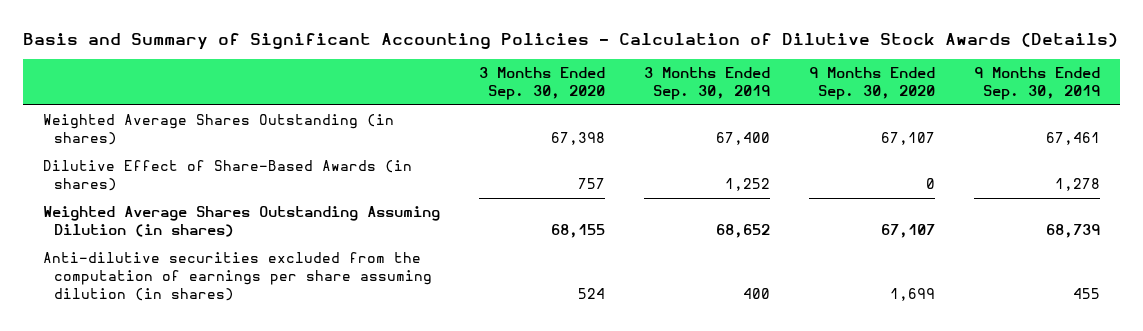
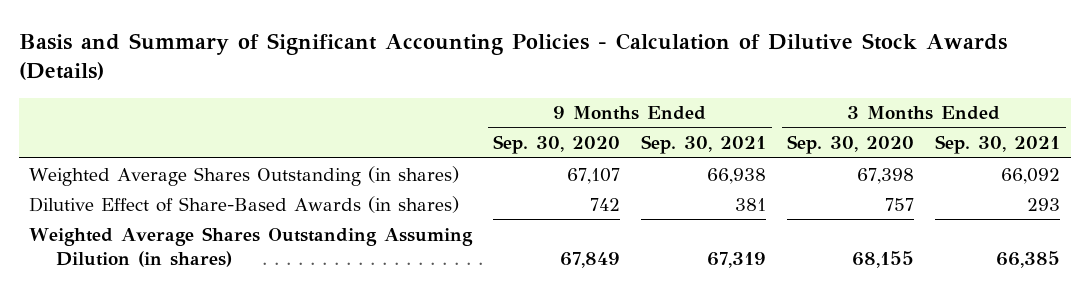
[644,67,771,100] 3 Months Ended Sep. 30, 2019 -> none
[974,67,1101,100] 9 Months Ended Sep. 30, 2019 -> none
none -> [641,135,767,155] Sep. 30, 2021
none -> [935,135,1061,155] Sep. 30, 2021
[42,252,432,301] Anti-dilutive securities excluded from the computation of earnings per share assuming dilution (in shares) -> none
[926,178,936,190] 0 -> [590,197,621,211] 742
[881,224,936,239] 67,107 -> [560,251,621,268] 67,849

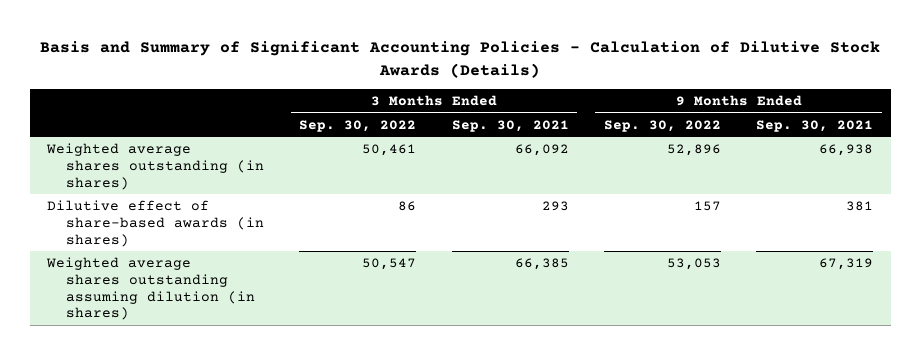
[493,135,621,155] Sep. 30, 2020 -> none
[787,135,915,155] Sep. 30, 2020 -> none
none -> [299,119,417,132] Sep. 30, 2022
none -> [603,119,721,132] Sep. 30, 2022
[29,165,460,186] Weighted Average Shares Outstanding (in shares) -> [46,142,265,190] Weighted average shares outstanding (in shares)
[29,195,460,213] Dilutive Effect of Share-Based Awards (in shares) -> [47,199,265,247] Dilutive effect of share-based awards (in shares)
[29,226,474,267] Weighted Average Shares Outstanding Assuming Dilution (in shares) -> [46,256,256,321] Weighted average shares outstanding assuming dilution (in shares)

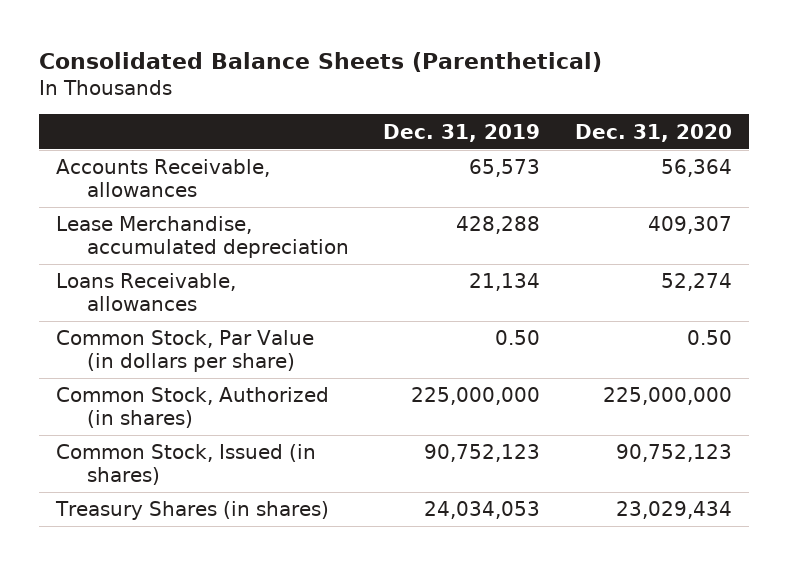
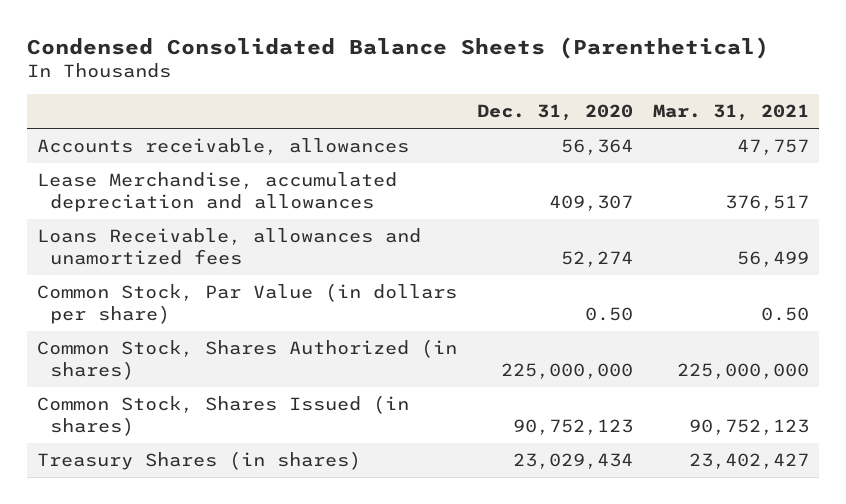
[38,51,602,72] Consolidated Balance Sheets (Parenthetical) -> [26,36,769,59] Condensed Consolidated Balance Sheets (Parenthetical)
[383,123,541,142] Dec. 31, 2019 -> none
none -> [653,104,810,122] Mar. 31, 2021
[56,159,271,197] Accounts Receivable, allowances -> [36,137,409,155] Accounts receivable, allowances
[56,216,349,258] Lease Merchandise, accumulated depreciation -> [36,171,397,212] Lease Merchandise, accumulated depreciation and allowances
[56,273,237,311] Loans Receivable, allowances -> [36,227,421,265] Loans Receivable, allowances and unamortized fees
[56,387,330,428] Common Stock, Authorized (in shares) -> [36,338,457,380] Common Stock, Shares Authorized (in shares)
[56,444,317,485] Common Stock, Issued (in shares) -> [36,394,409,436] Common Stock, Shares Issued (in shares)

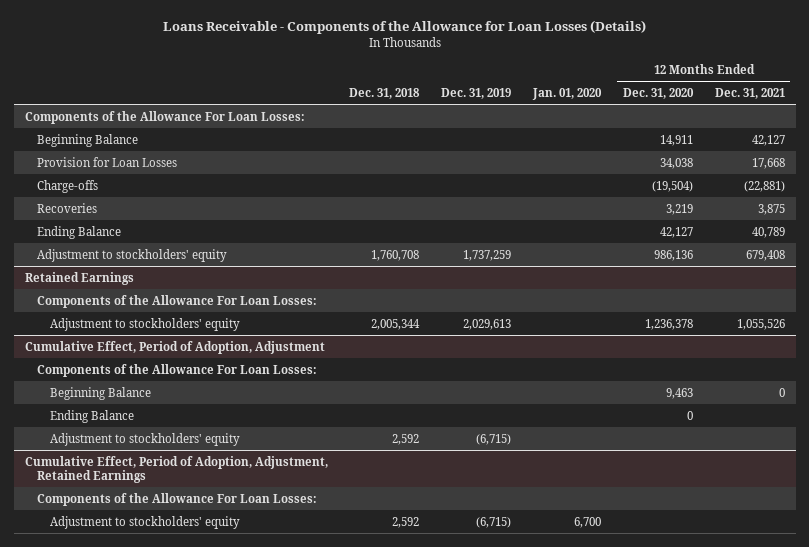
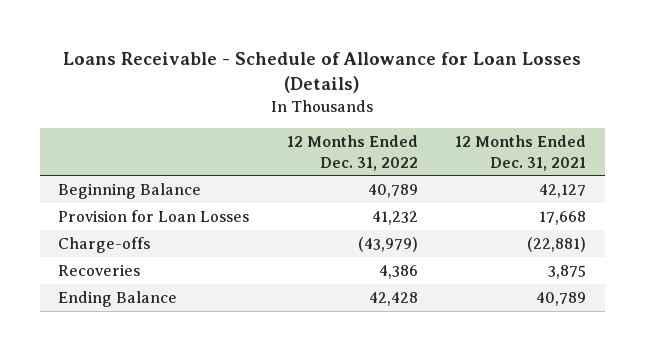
[162,20,646,35] Loans Receivable - Components of the Allowance for Loan Losses (Details) -> [63,52,582,94] Loans Receivable - Schedule of Allowance for Loan Losses (Details)
[349,87,421,99] Dec. 31, 2018 -> none
[441,87,512,99] Dec. 31, 2019 -> none
[532,87,603,100] Jan. 01, 2020 -> none
[622,87,694,99] Dec. 31, 2020 -> none
none -> [286,135,418,171] 12 Months Ended Dec. 31, 2022
[24,110,305,124] Components of the Allowance For Loan Losses: -> none
[37,248,228,262] Adjustment to stockholders' equity -> none
[24,271,134,285] Retained Earnings -> none
[37,294,318,308] Components of the Allowance For Loan Losses: -> none
[50,317,241,331] Adjustment to stockholders' equity -> none
[24,340,325,354] Cumulative Effect, Period of Adoption, Adjustment -> none
[37,363,318,377] Components of the Allowance For Loan Losses: -> none
[50,386,152,400] Beginning Balance -> none
[50,409,135,423] Ending Balance -> none
[50,432,241,446] Adjustment to stockholders' equity -> none
[24,455,328,483] Cumulative Effect, Period of Adoption, Adjustment, Retained Earnings -> none
[37,492,318,506] Components of the Allowance For Loan Losses: -> none
[50,515,241,529] Adjustment to stockholders' equity -> none

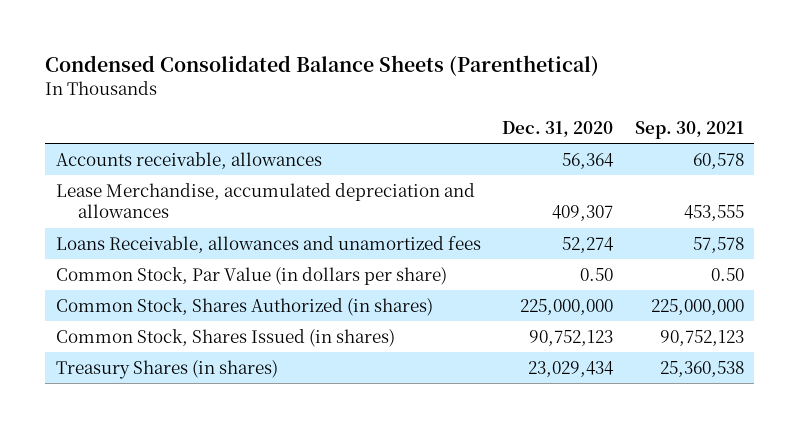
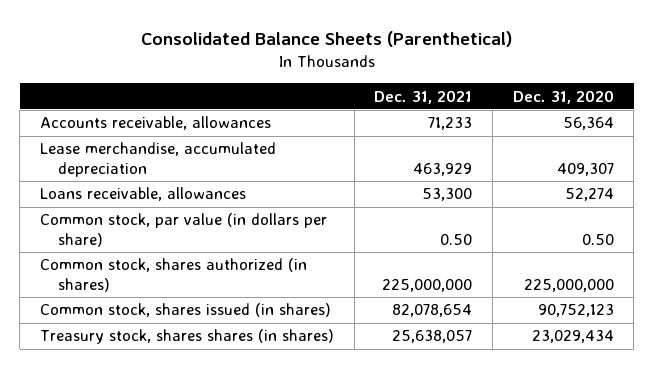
[45,54,600,76] Condensed Consolidated Balance Sheets (Parenthetical) -> [140,30,512,47] Consolidated Balance Sheets (Parenthetical)
[634,120,744,139] Sep. 30, 2021 -> none
none -> [374,89,473,104] Dec. 31, 2021
[55,182,475,219] Lease Merchandise, accumulated depreciation and allowances -> [39,142,276,177] Lease merchandise, accumulated depreciation
[55,235,481,253] Loans Receivable, allowances and unamortized fees -> [39,187,246,202] Loans receivable, allowances
[55,266,447,285] Common Stock, Par Value (in dollars per share) -> [39,213,327,247] Common stock, par value (in dollars per share)
[55,297,433,316] Common Stock, Shares Authorized (in shares) -> [39,258,307,292] Common stock, shares authorized (in shares)
[55,328,395,347] Common Stock, Shares Issued (in shares) -> [39,303,331,318] Common stock, shares issued (in shares)
[55,359,278,379] Treasury Shares (in shares) -> [39,329,334,345] Treasury stock, shares shares (in shares)

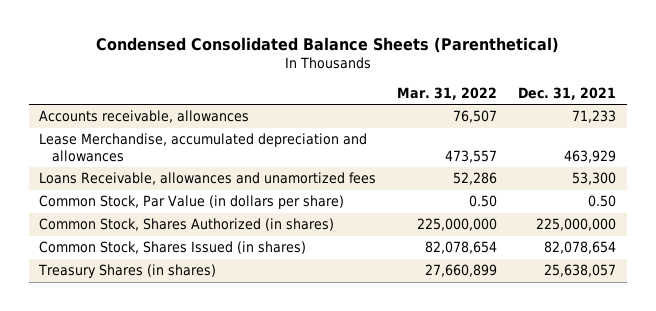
[140,30,512,47] Consolidated Balance Sheets (Parenthetical) -> [95,36,559,53] Condensed Consolidated Balance Sheets (Parenthetical)
[512,89,614,104] Dec. 31, 2020 -> none
none -> [397,86,498,100] Mar. 31, 2022
[39,142,276,177] Lease merchandise, accumulated depreciation -> [39,133,368,163] Lease Merchandise, accumulated depreciation and allowances
[39,187,246,202] Loans receivable, allowances -> [39,172,377,186] Loans Receivable, allowances and unamortized fees
[39,213,327,247] Common stock, par value (in dollars per share) -> [39,195,345,210] Common Stock, Par Value (in dollars per share)
[39,258,307,292] Common stock, shares authorized (in shares) -> [39,218,335,232] Common Stock, Shares Authorized (in shares)
[39,303,331,318] Common stock, shares issued (in shares) -> [39,241,307,255] Common Stock, Shares Issued (in shares)
[39,329,334,345] Treasury stock, shares shares (in shares) -> [38,264,217,279] Treasury Shares (in shares)

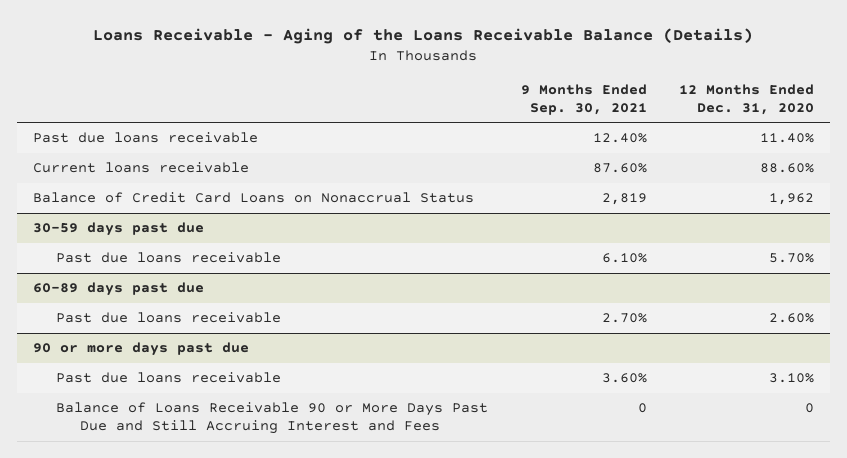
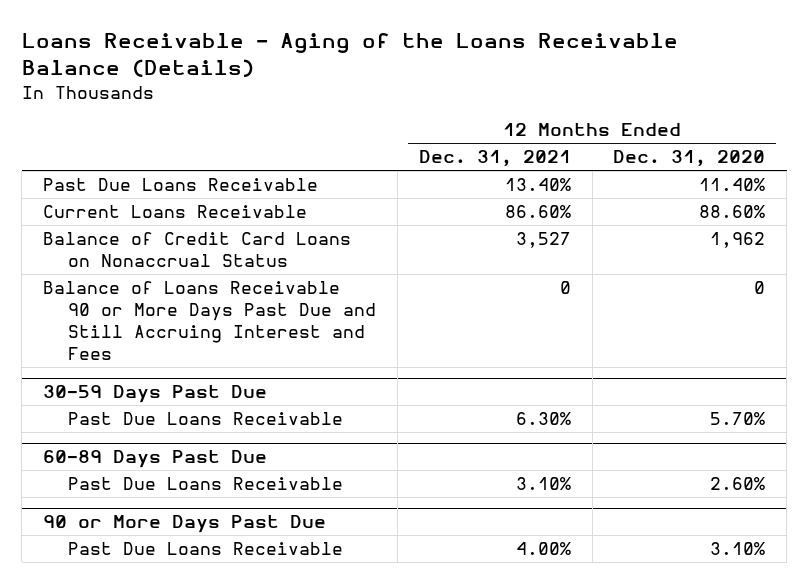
[520,83,647,115] 9 Months Ended Sep. 30, 2021 -> none
none -> [418,150,571,168] Dec. 31, 2021
[32,132,258,144] Past due loans receivable -> [42,178,318,192] Past Due Loans Receivable
[32,162,249,174] Current loans receivable -> [42,205,307,219] Current Loans Receivable
[32,222,204,237] 30-59 days past due -> none
[56,252,282,264] Past due loans receivable -> none
[32,282,204,297] 60-89 days past due -> none
[56,312,282,324] Past due loans receivable -> none
[32,342,249,357] 90 or more days past due -> none
[56,372,282,384] Past due loans receivable -> none
none -> [42,385,267,404] 30-59 Days Past Due
none -> [68,412,344,426] Past Due Loans Receivable
none -> [42,450,267,469] 60-89 Days Past Due
none -> [68,477,344,491] Past Due Loans Receivable
none -> [42,515,326,534] 90 or More Days Past Due
none -> [68,542,344,556] Past Due Loans Receivable

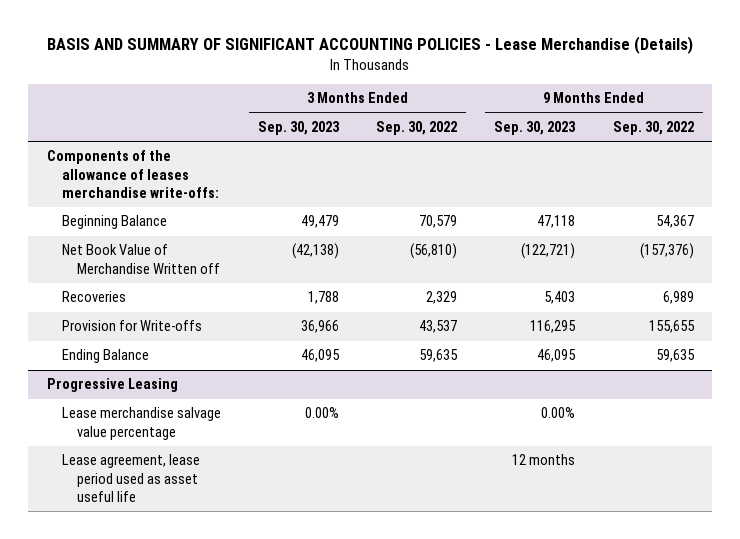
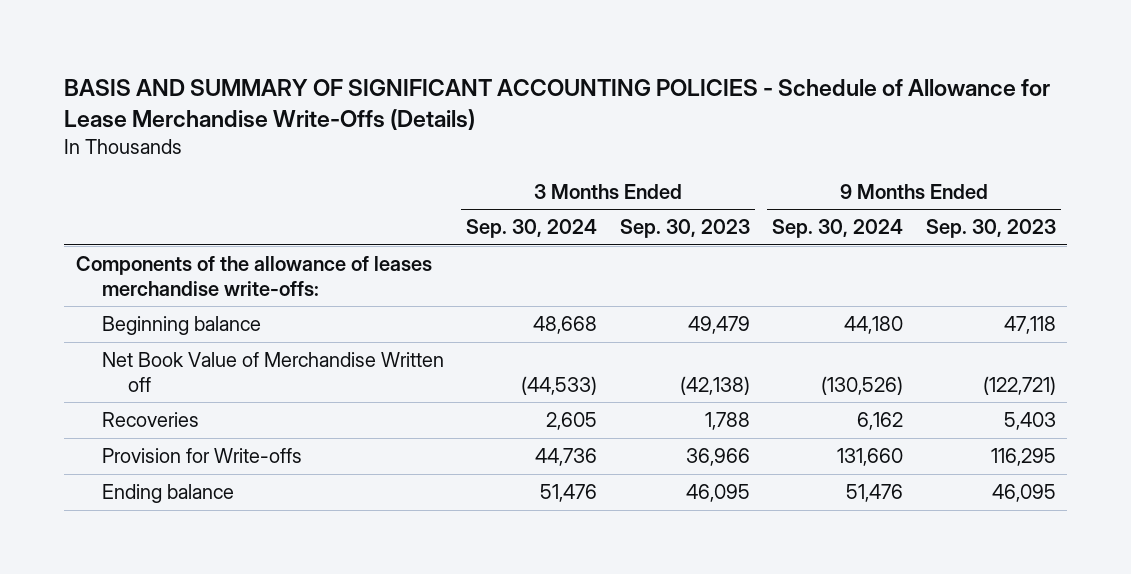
[47,36,694,55] BASIS AND SUMMARY OF SIGNIFICANT ACCOUNTING POLICIES - Lease Merchandise (Details) -> [64,78,1051,130] BASIS AND SUMMARY OF SIGNIFICANT ACCOUNTING POLICIES - Schedule of Allowance for Lease Merchandise Write-Offs (Details)
[376,121,458,136] Sep. 30, 2022 -> none
[612,121,694,136] Sep. 30, 2022 -> none
none -> [466,219,598,239] Sep. 30, 2024
none -> [772,219,904,239] Sep. 30, 2024
[61,215,167,230] Beginning Balance -> [101,316,261,336] Beginning balance
[46,378,178,393] Progressive Leasing -> none
[61,407,221,440] Lease merchandise salvage value percentage -> none
[61,454,200,502] Lease agreement, lease period used as asset useful life -> none
[61,349,149,364] Ending Balance -> [101,484,234,504] Ending balance

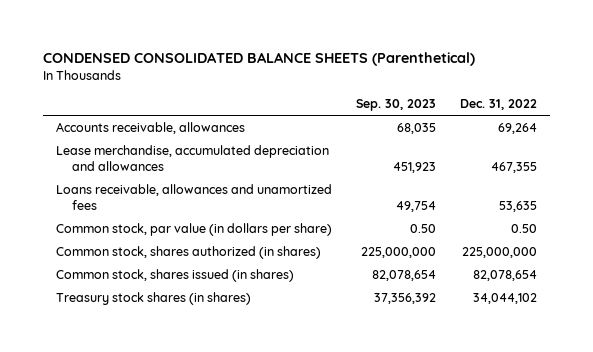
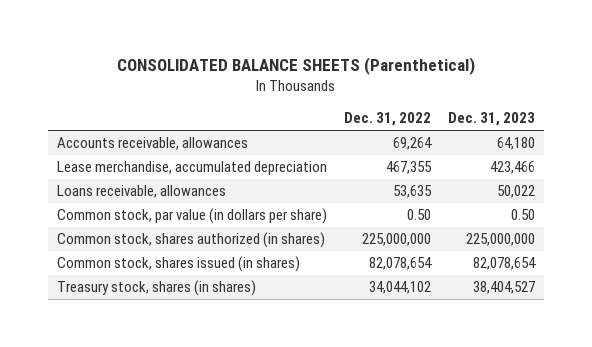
[43,51,476,66] CONDENSED CONSOLIDATED BALANCE SHEETS (Parenthetical) -> [117,57,476,76] CONSOLIDATED BALANCE SHEETS (Parenthetical)
[356,99,437,112] Sep. 30, 2023 -> none
none -> [448,112,536,127] Dec. 31, 2023
[55,144,329,171] Lease merchandise, accumulated depreciation and allowances -> [57,161,328,176] Lease merchandise, accumulated depreciation
[55,183,332,210] Loans receivable, allowances and unamortized fees -> [57,185,227,199] Loans receivable, allowances
[55,291,251,305] Treasury stock shares (in shares) -> [57,280,257,297] Treasury stock, shares (in shares)

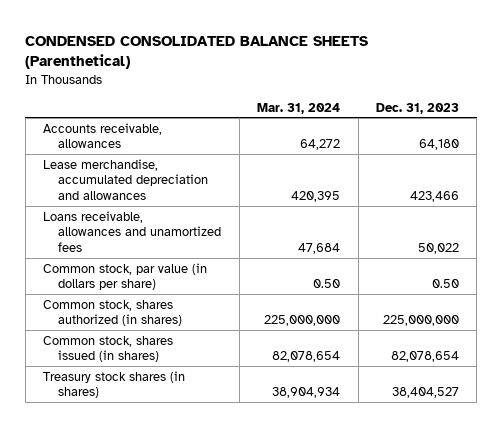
[117,57,476,76] CONSOLIDATED BALANCE SHEETS (Parenthetical) -> [25,35,369,70] CONDENSED CONSOLIDATED BALANCE SHEETS (Parenthetical)
[344,112,432,127] Dec. 31, 2022 -> none
none -> [257,102,341,114] Mar. 31, 2024
[57,161,328,176] Lease merchandise, accumulated depreciation -> [43,158,209,201] Lease merchandise, accumulated depreciation and allowances
[57,185,227,199] Loans receivable, allowances -> [43,210,222,253] Loans receivable, allowances and unamortized fees
[57,280,257,297] Treasury stock, shares (in shares) -> [43,370,186,399] Treasury stock shares (in shares)

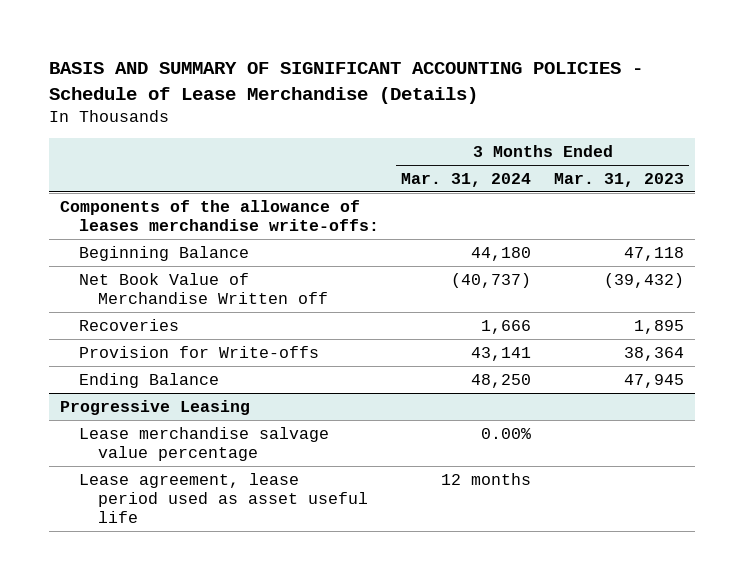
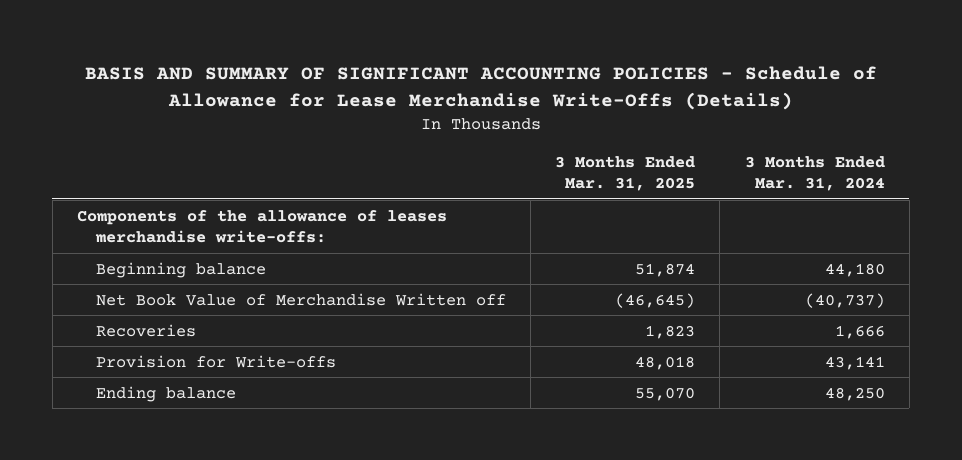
[48,62,643,104] BASIS AND SUMMARY OF SIGNIFICANT ACCOUNTING POLICIES - Schedule of Lease Merchandise (Details) -> [84,66,877,110] BASIS AND SUMMARY OF SIGNIFICANT ACCOUNTING POLICIES - Schedule of Allowance for Lease Merchandise Write-Offs (Details)
[553,172,684,187] Mar. 31, 2023 -> none
none -> [555,155,696,192] 3 Months Ended Mar. 31, 2025
[78,245,249,261] Beginning Balance -> [95,261,266,278] Beginning balance
[59,399,250,415] Progressive Leasing -> none
[78,426,329,462] Lease merchandise salvage value percentage -> none
[78,472,368,524] Lease agreement, lease period used as asset useful life -> none
[78,372,219,388] Ending Balance -> [95,385,236,402] Ending balance

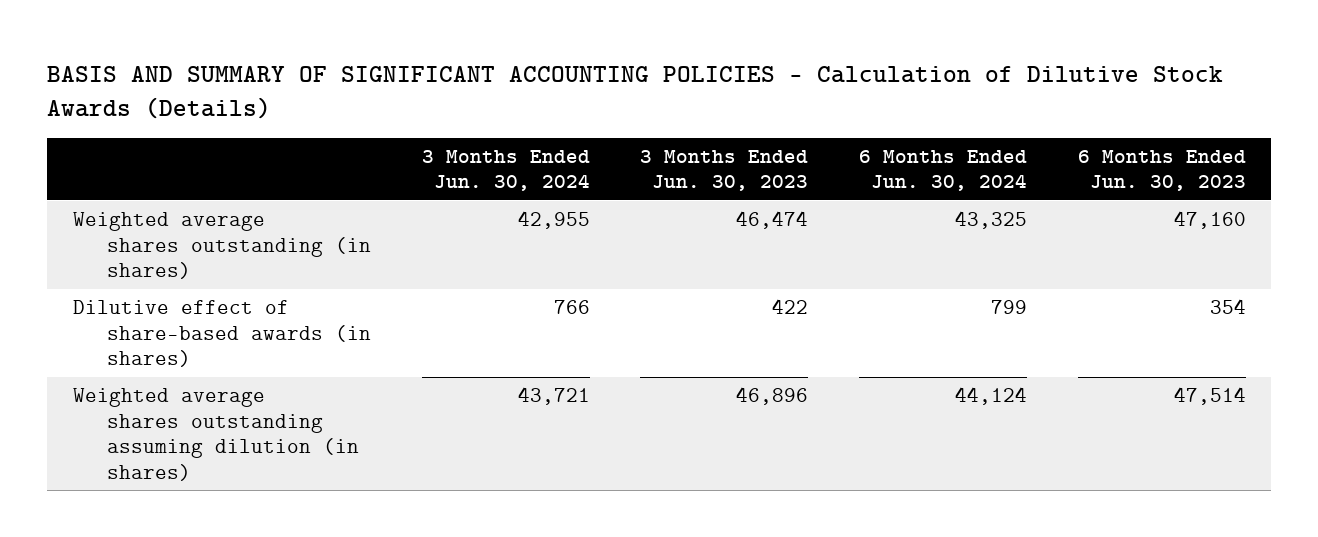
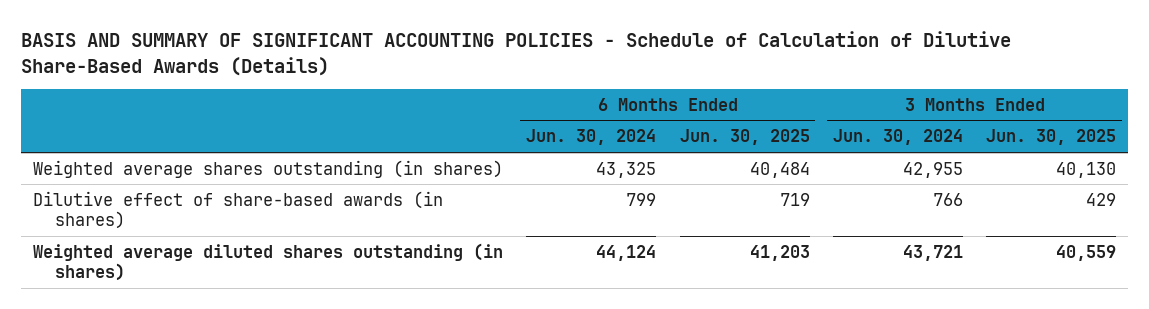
[47,65,1224,119] BASIS AND SUMMARY OF SIGNIFICANT ACCOUNTING POLICIES - Calculation of Dilutive Stock Awards (Details) -> [21,30,1012,76] BASIS AND SUMMARY OF SIGNIFICANT ACCOUNTING POLICIES - Schedule of Calculation of Dilutive Share-Based Awards (Details)
[640,149,809,192] 3 Months Ended Jun. 30, 2023 -> none
[1077,149,1246,192] 6 Months Ended Jun. 30, 2023 -> none
none -> [679,129,810,146] Jun. 30, 2025
none -> [986,129,1117,146] Jun. 30, 2025
[72,388,359,481] Weighted average shares outstanding assuming dilution (in shares) -> [32,242,503,282] Weighted average diluted shares outstanding (in shares)

